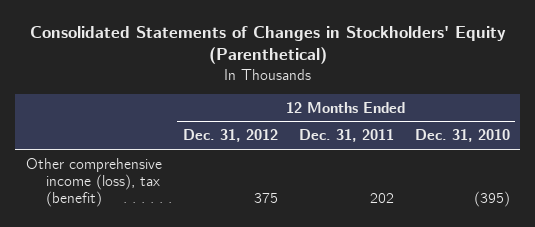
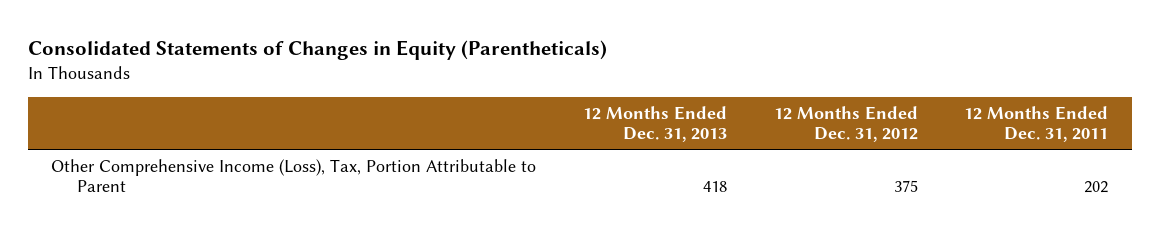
[29,25,506,65] Consolidated Statements of Changes in Stockholders' Equity (Parenthetical) -> [27,40,607,61] Consolidated Statements of Changes in Equity (Parentheticals)
[414,129,510,143] Dec. 31, 2010 -> none
none -> [582,105,727,143] 12 Months Ended Dec. 31, 2013
[25,157,162,207] Other comprehensive income (loss), tax (benefit) -> [51,158,537,193] Other Comprehensive Income (Loss), Tax, Portion Attributable to Parent

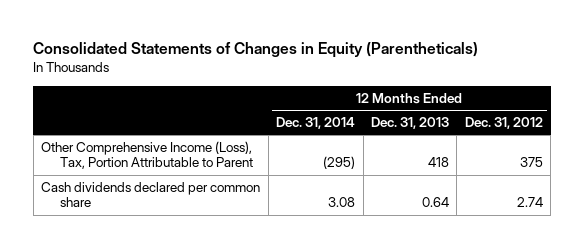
[964,105,1109,143] 12 Months Ended Dec. 31, 2011 -> none
none -> [276,116,356,129] Dec. 31, 2014
none -> [41,181,261,208] Cash dividends declared per common share

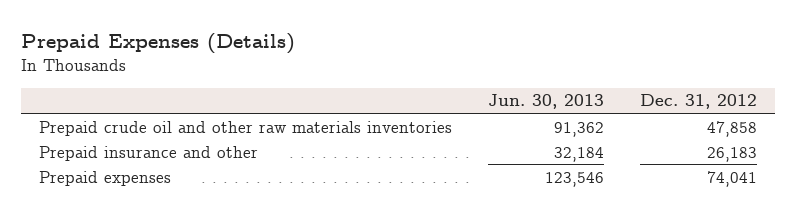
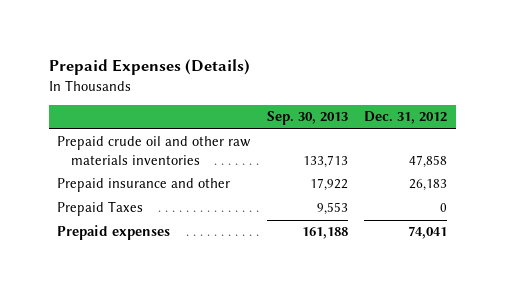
[487,94,604,110] Jun. 30, 2013 -> none
none -> [266,111,348,126] Sep. 30, 2013
none -> [57,201,144,217] Prepaid Taxes

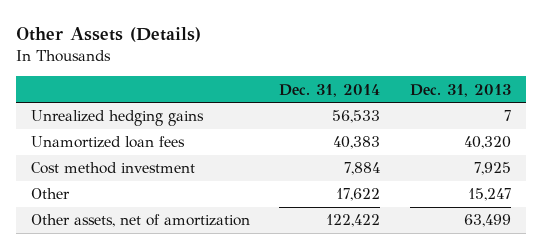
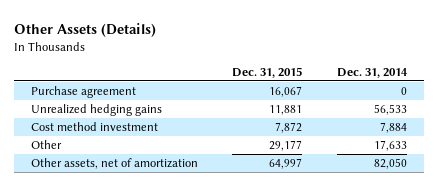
[410,83,512,97] Dec. 31, 2013 -> none
none -> [232,67,303,79] Dec. 31, 2015
none -> [31,85,137,98] Purchase agreement
[30,136,185,149] Unamortized loan fees -> none
[336,188,381,202] 17,622 -> [373,139,407,151] 17,633
[326,214,381,228] 122,422 -> [373,157,407,169] 82,050

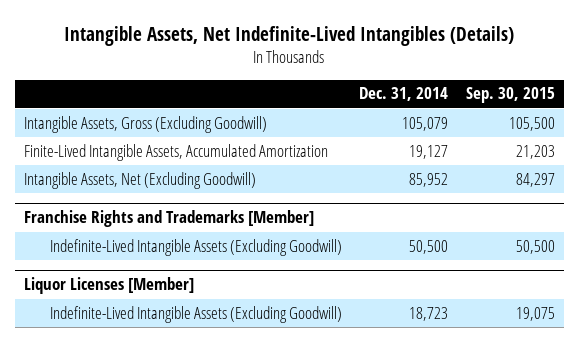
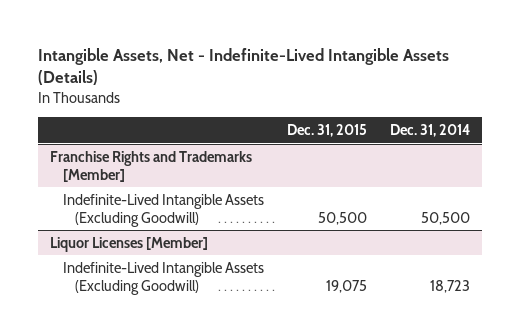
[64,25,515,46] Intangible Assets, Net Indefinite-Lived Intangibles (Details) -> [38,47,450,86] Intangible Assets, Net - Indefinite-Lived Intangible Assets (Details)
[465,87,555,104] Sep. 30, 2015 -> none
none -> [286,124,367,138] Dec. 31, 2015
[24,115,268,133] Intangible Assets, Gross (Excluding Goodwill) -> none
[24,143,329,161] Finite-Lived Intangible Assets, Accumulated Amortization -> none
[24,171,257,189] Intangible Assets, Net (Excluding Goodwill) -> none

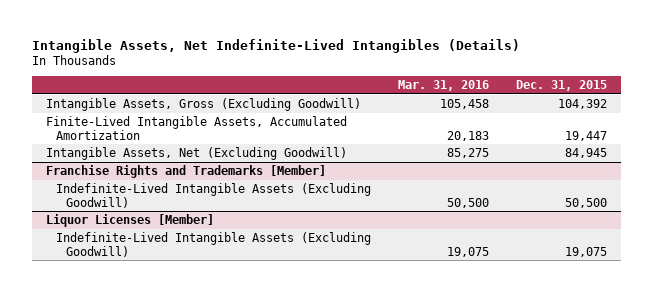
[38,47,450,86] Intangible Assets, Net - Indefinite-Lived Intangible Assets (Details) -> [32,38,521,53] Intangible Assets, Net Indefinite-Lived Intangibles (Details)
[390,124,471,138] Dec. 31, 2014 -> none
none -> [397,80,489,92] Mar. 31, 2016
none -> [45,97,361,111] Intangible Assets, Gross (Excluding Goodwill)
none -> [45,115,347,140] Finite-Lived Intangible Assets, Accumulated Amortization
none -> [45,146,347,160] Intangible Assets, Net (Excluding Goodwill)

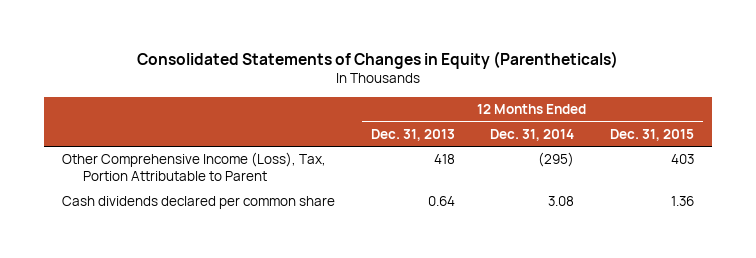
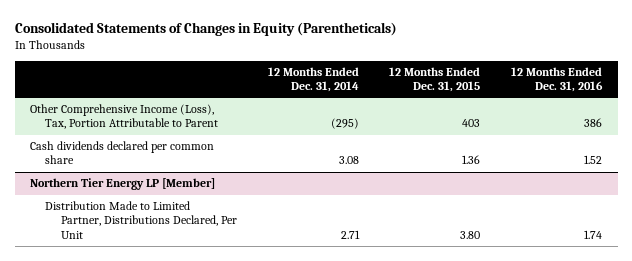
[370,128,455,141] Dec. 31, 2013 -> none
none -> [511,66,604,93] 12 Months Ended Dec. 31, 2016
none -> [30,178,216,191] Northern Tier Energy LP [Member]
none -> [45,201,237,239] Distribution Made to Limited Partner, Distributions Declared, Per Unit

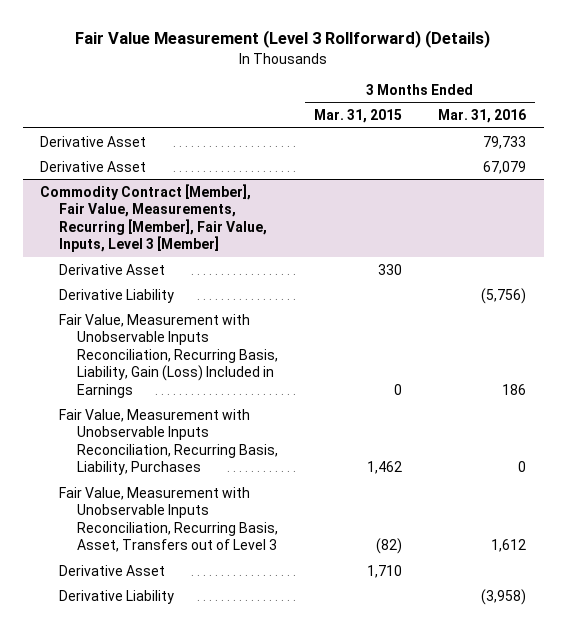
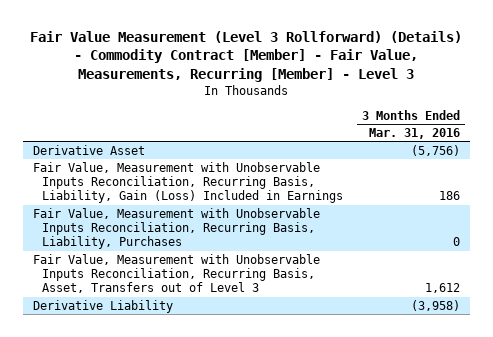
[75,30,491,49] Fair Value Measurement (Level 3 Rollforward) (Details) -> [30,30,463,82] Fair Value Measurement (Level 3 Rollforward) (Details) - Commodity Contract [Member] - Fair Value, Measurements, Recurring [Member] - Level 3
[314,109,403,124] Mar. 31, 2015 -> none
[40,160,147,172] Derivative Asset -> none
[40,183,267,253] Commodity Contract [Member], Fair Value, Measurements, Recurring [Member], Fair Value, Inputs, Level 3 [Member] -> none
[58,263,165,275] Derivative Asset -> none
[58,288,174,303] Derivative Liability -> none
[483,135,527,149] 79,733 -> [411,144,461,156] (5,756)
[58,564,165,576] Derivative Asset -> none

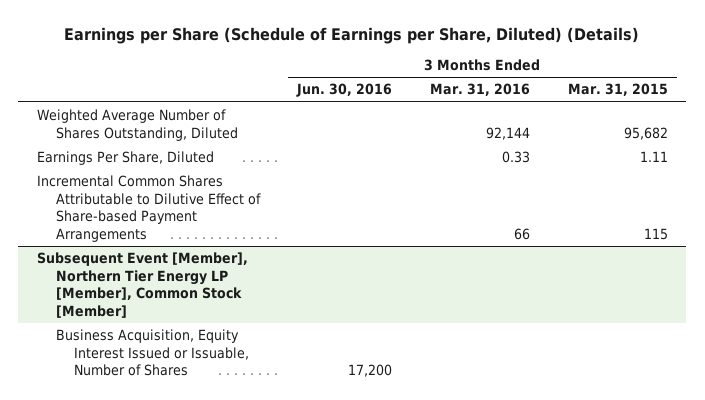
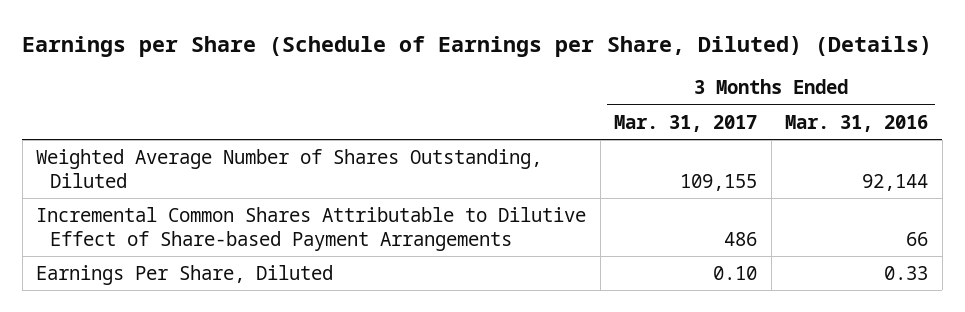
[296,83,393,98] Jun. 30, 2016 -> none
[567,83,668,97] Mar. 31, 2015 -> none
none -> [614,114,758,132] Mar. 31, 2017
[37,252,249,318] Subsequent Event [Member], Northern Tier Energy LP [Member], Common Stock [Member] -> none
[55,329,249,377] Business Acquisition, Equity Interest Issued or Issuable, Number of Shares -> none
[37,151,215,166] Earnings Per Share, Diluted -> [36,265,334,286] Earnings Per Share, Diluted

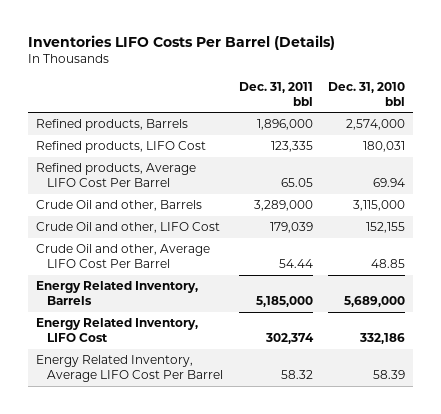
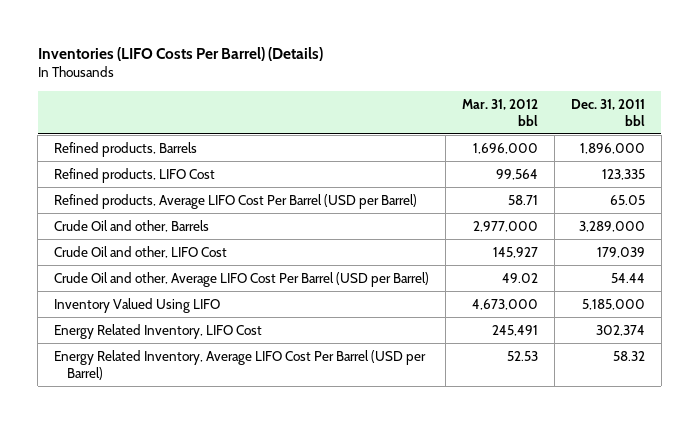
[27,34,335,50] Inventories LIFO Costs Per Barrel (Details) -> [37,46,323,61] Inventories (LIFO Costs Per Barrel) (Details)
[328,81,406,106] Dec. 31, 2010 bbl -> none
none -> [462,98,539,126] Mar. 31, 2012 bbl
[35,163,196,187] Refined products, Average LIFO Cost Per Barrel -> [54,193,418,209] Refined products, Average LIFO Cost Per Barrel (USD per Barrel)
[35,244,210,268] Crude Oil and other, Average LIFO Cost Per Barrel -> [54,271,430,287] Crude Oil and other, Average LIFO Cost Per Barrel (USD per Barrel)
[35,281,198,305] Energy Related Inventory, Barrels -> [54,297,221,313] Inventory Valued Using LIFO
[35,355,224,382] Energy Related Inventory, Average LIFO Cost Per Barrel -> [54,349,427,380] Energy Related Inventory, Average LIFO Cost Per Barrel (USD per Barrel)

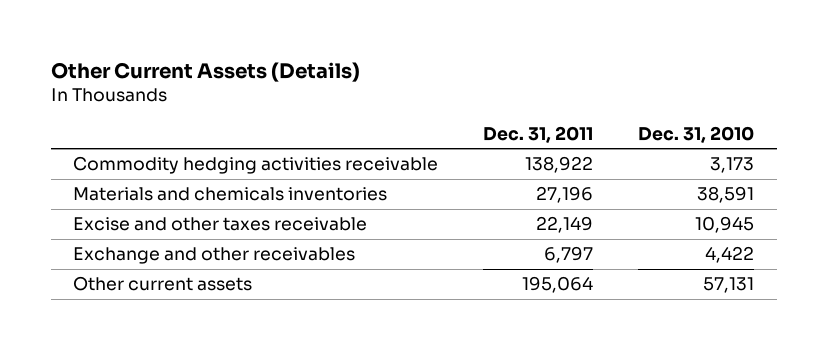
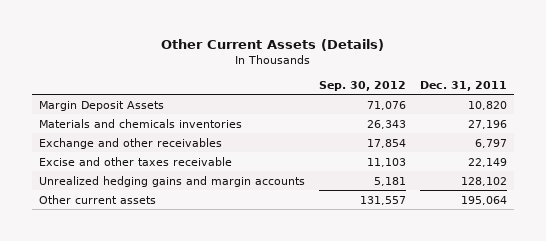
[638,125,755,143] Dec. 31, 2010 -> none
none -> [319,80,407,91] Sep. 30, 2012
[73,156,439,175] Commodity hedging activities receivable -> none
none -> [38,100,164,111] Margin Deposit Assets
[73,217,368,232] Excise and other taxes receivable -> [38,156,232,166] Excise and other taxes receivable
none -> [38,175,305,187] Unrealized hedging gains and margin accounts

